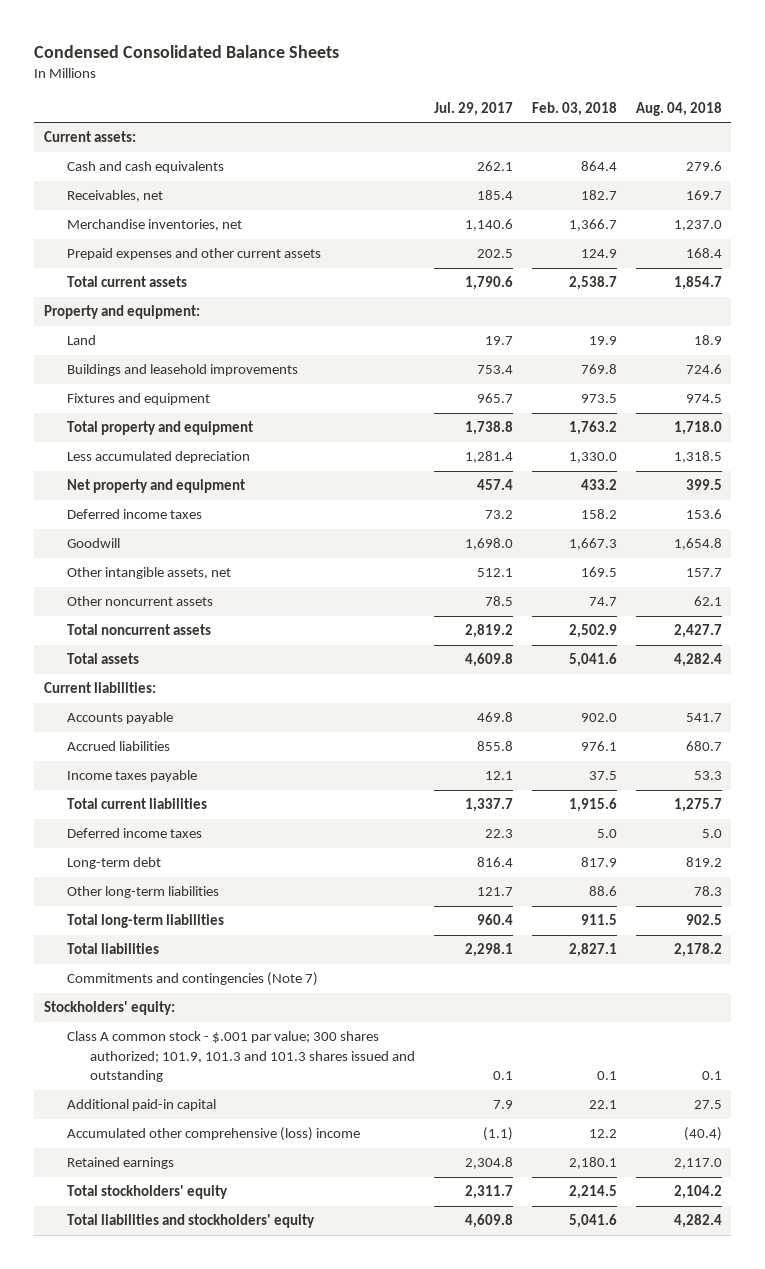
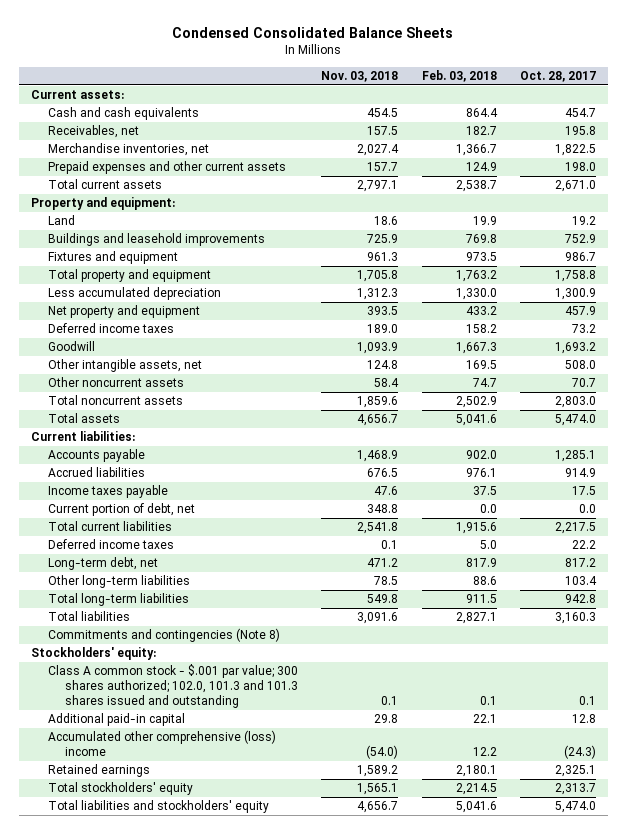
[434,101,514,116] Jul. 29, 2017 -> none
[635,101,722,116] Aug. 04, 2018 -> none
none -> [321,71,399,83] Nov. 03, 2018
none -> [519,71,596,83] Oct. 28, 2017
none -> [48,503,196,517] Current portion of debt, net
[67,857,162,870] Long-term debt -> [48,557,159,571] Long-term debt, net
[67,972,319,987] Commitments and contingencies (Note 7) -> [48,628,281,643] Commitments and contingencies (Note 8)
[67,1031,416,1083] Class A common stock - $.001 par value; 300 shares authorized; 101.9, 101.3 and 101.3 shares issued and outstanding -> [48,664,299,708] Class A common stock - $.001 par value; 300 shares authorized; 102.0, 101.3 and 101.3 shares issued and outstanding

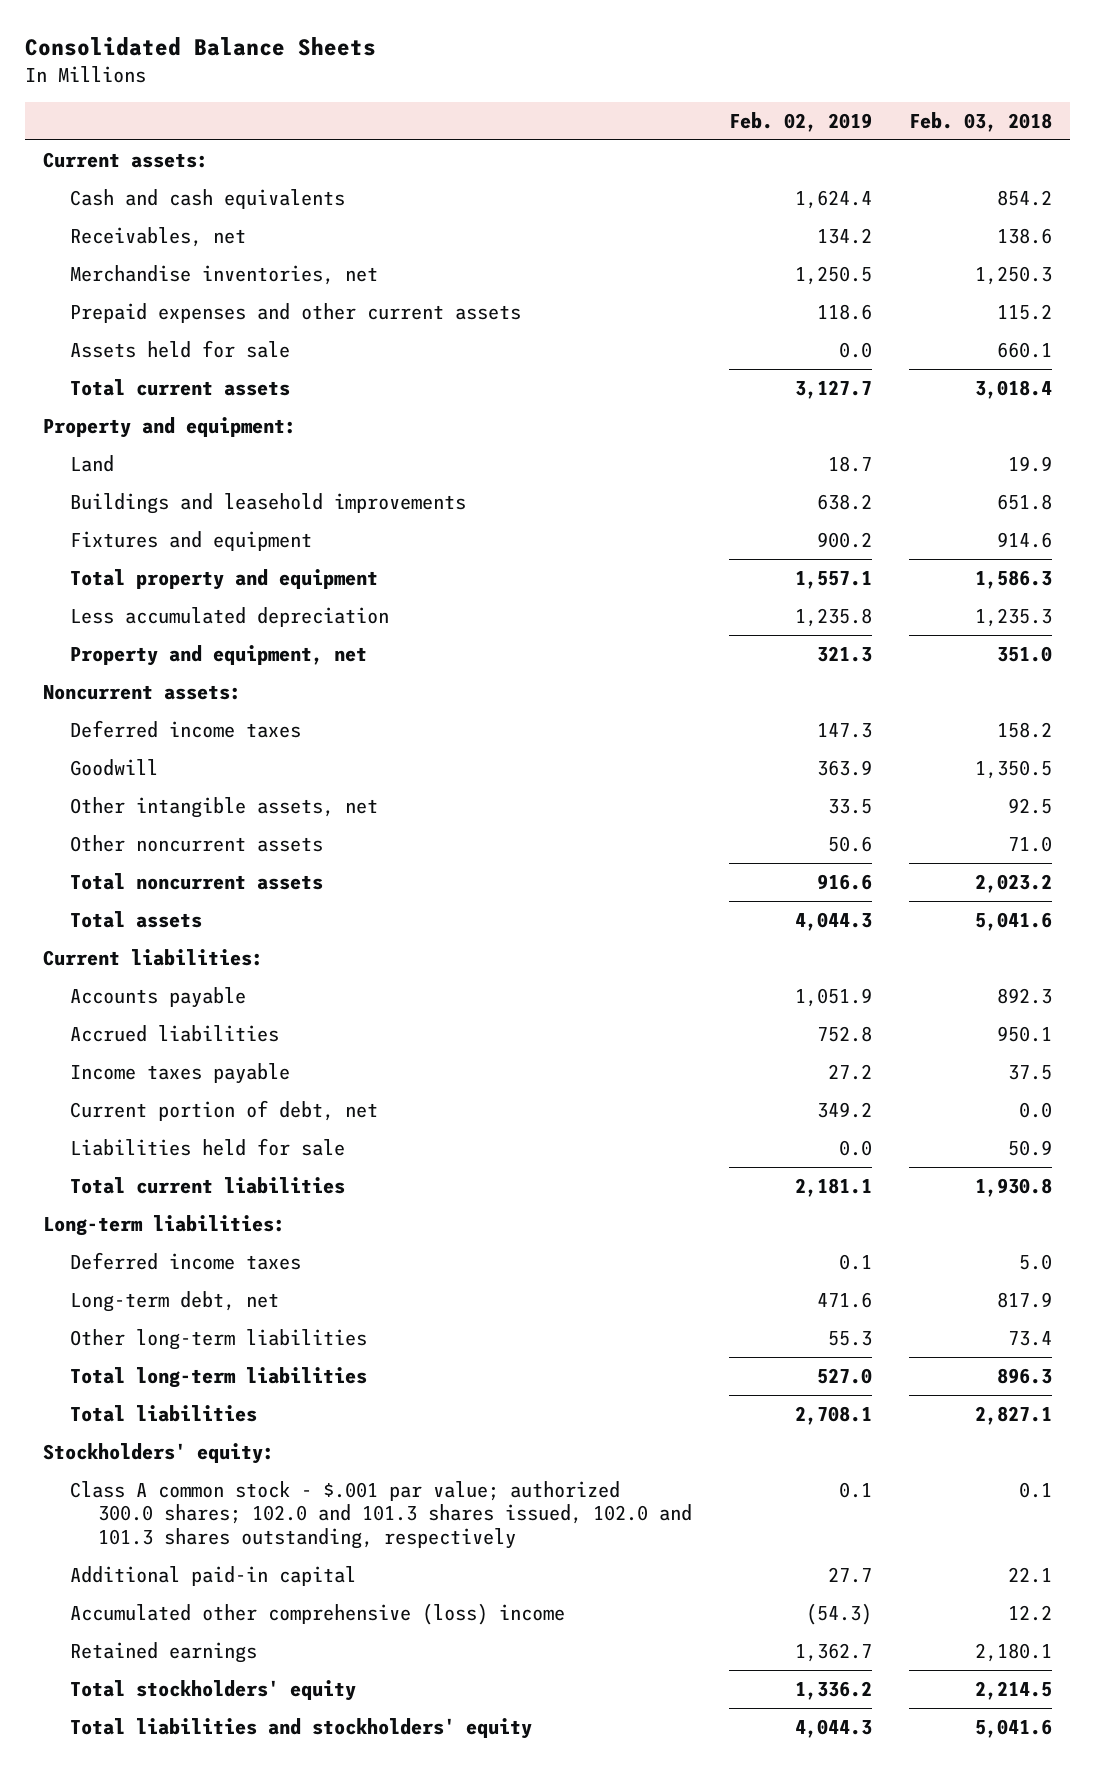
[172,27,454,39] Condensed Consolidated Balance Sheets -> [24,37,376,57] Consolidated Balance Sheets
[321,71,399,83] Nov. 03, 2018 -> none
[519,71,596,83] Oct. 28, 2017 -> none
none -> [728,111,872,132] Feb. 02, 2019
[465,108,498,118] 864.4 -> [996,189,1052,206] 854.2
[465,126,497,136] 182.7 -> [996,227,1052,244] 138.6
[455,144,497,157] 1,366.7 -> [974,265,1052,285] 1,250.3
[465,162,497,172] 124.9 -> [996,303,1052,320] 115.2
none -> [70,339,291,358] Assets held for sale
[455,180,497,193] 2,538.7 -> [974,379,1052,399] 3,018.4
[465,234,497,244] 769.8 -> [996,493,1052,510] 651.8
[465,252,497,262] 973.5 -> [996,531,1052,548] 914.6
[455,270,497,283] 1,763.2 -> [974,569,1052,589] 1,586.3
[455,288,497,301] 1,330.0 -> [974,607,1052,627] 1,235.3
[48,305,201,319] Net property and equipment -> [70,644,368,666] Property and equipment, net
[465,306,497,316] 433.2 -> [996,645,1052,662] 351.0
none -> [43,684,242,700] Noncurrent assets:
[455,342,497,355] 1,667.3 -> [974,759,1052,779] 1,350.5
[465,360,497,370] 169.5 -> [1007,797,1052,814] 92.5
[472,378,497,388] 74.7 -> [1007,835,1052,852] 71.0
[455,396,497,409] 2,502.9 -> [974,873,1052,893] 2,023.2
[465,450,497,460] 902.0 -> [996,987,1052,1004] 892.3
[465,468,497,478] 976.1 -> [996,1025,1052,1042] 950.1
none -> [70,1137,346,1156] Liabilities held for sale
[455,522,497,535] 1,915.6 -> [974,1177,1052,1197] 1,930.8
none -> [43,1214,286,1236] Long-term liabilities:
[472,576,497,586] 88.6 -> [1007,1330,1052,1346] 73.4
[465,594,497,604] 911.5 -> [996,1367,1052,1384] 896.3
[48,628,281,643] Commitments and contingencies (Note 8) -> none
[48,664,299,708] Class A common stock - $.001 par value; 300 shares authorized; 102.0, 101.3 and 101.3 shares issued and outstanding -> [70,1480,692,1550] Class A common stock - $.001 par value; authorized 300.0 shares; 102.0 and 101.3 shares issued, 102.0 and 101.3 shares outstanding, respectively

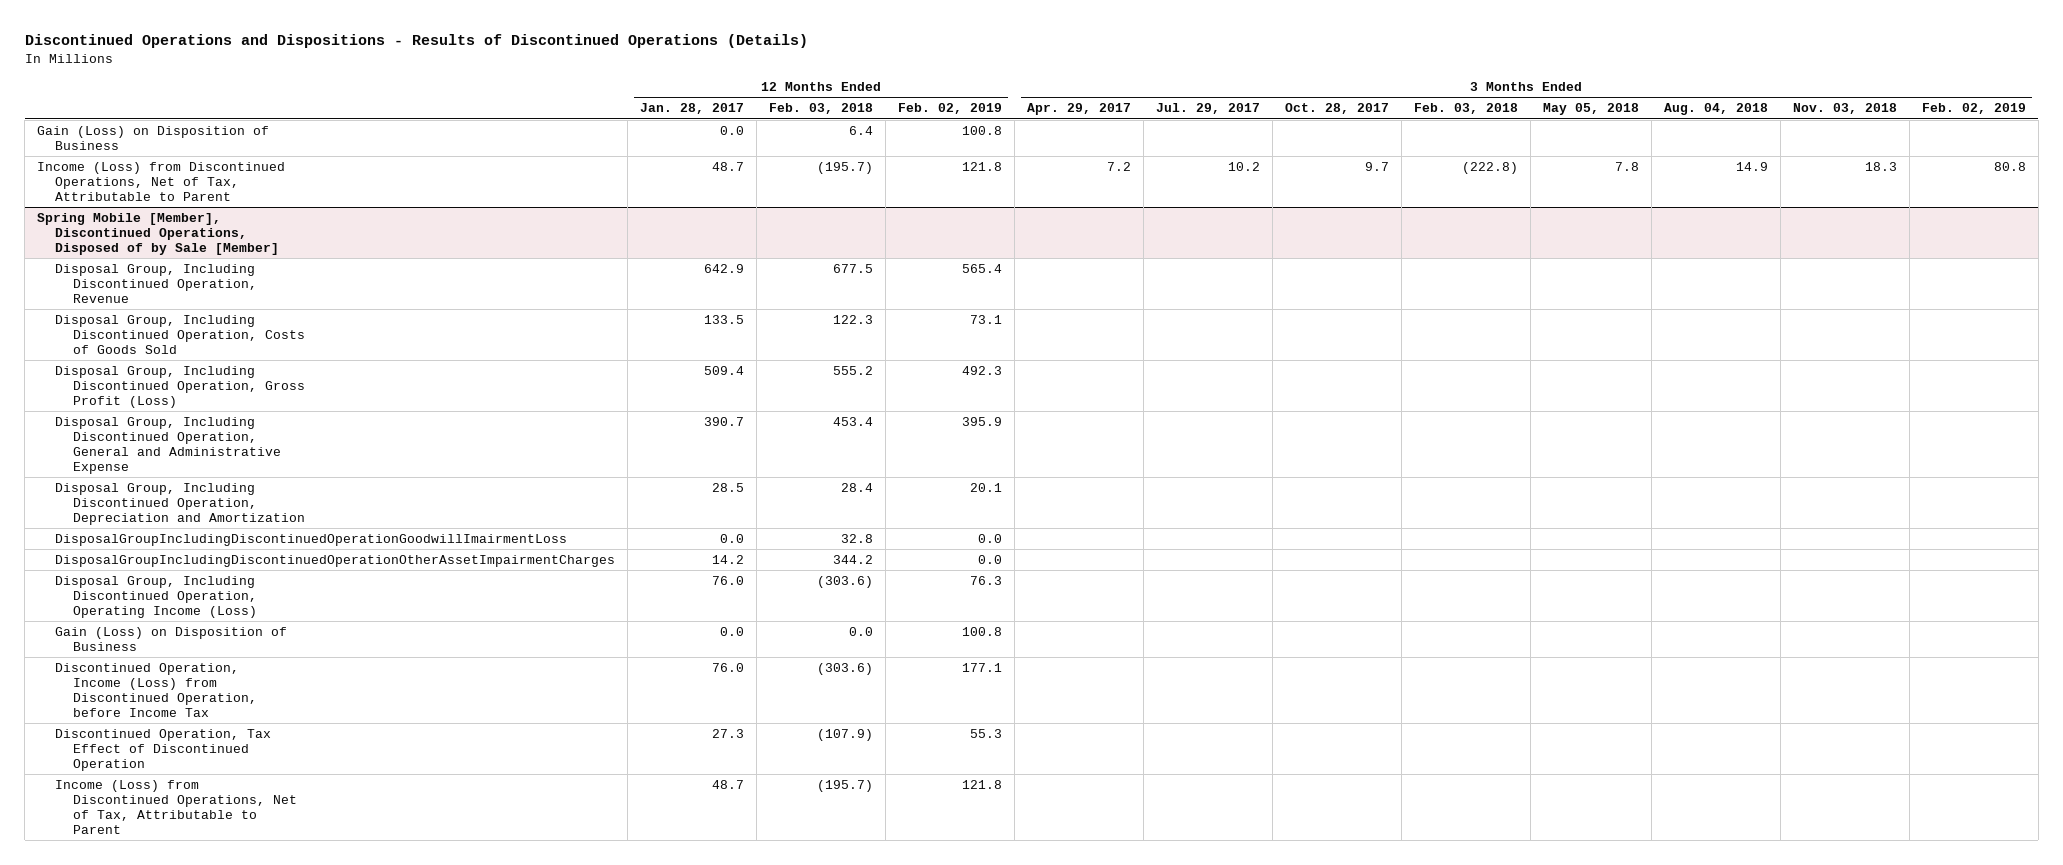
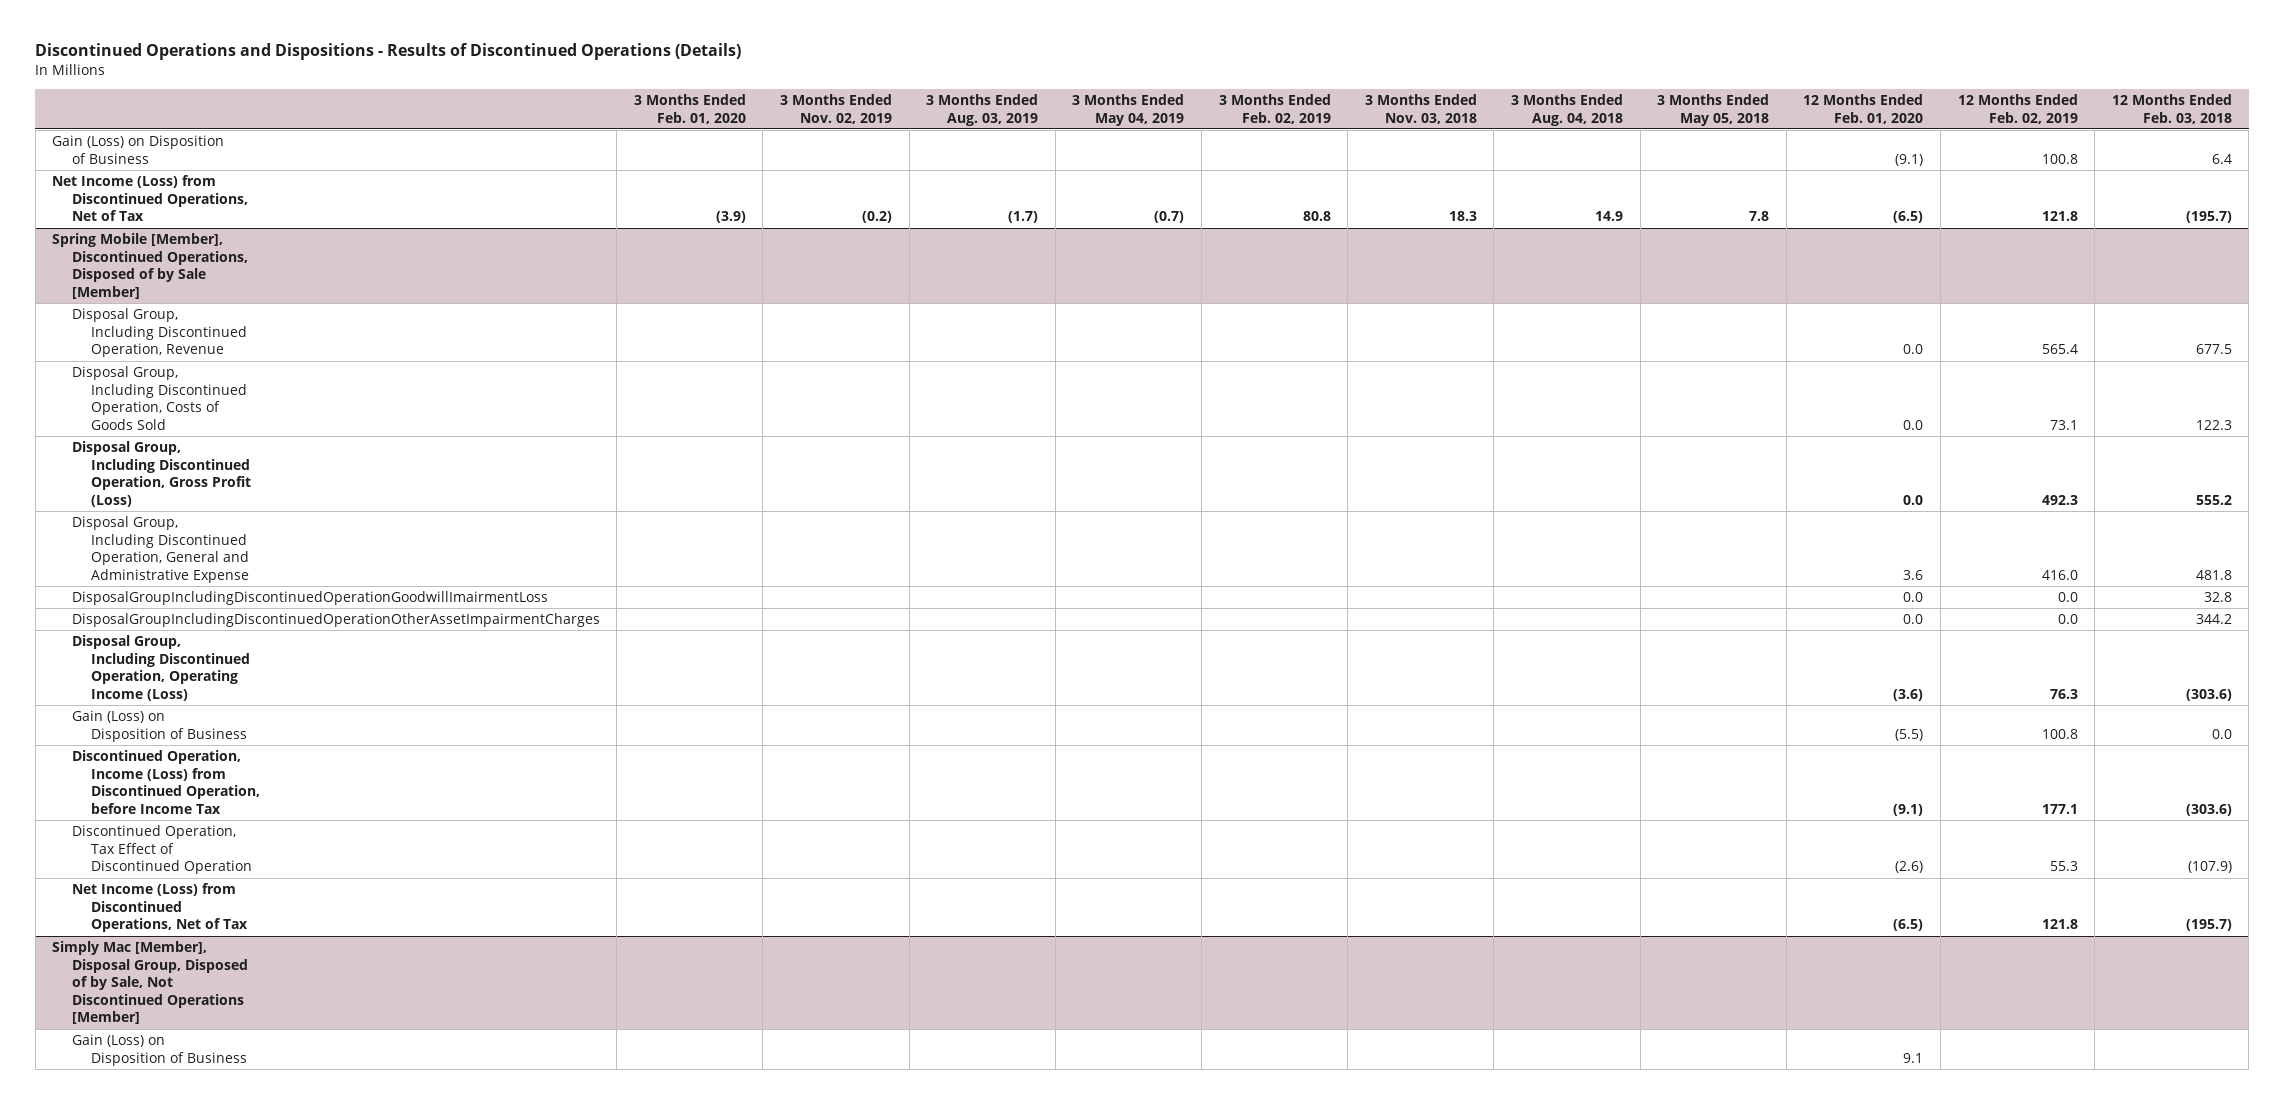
[640,103,745,115] Jan. 28, 2017 -> none
[1027,103,1132,116] Apr. 29, 2017 -> none
[1156,103,1261,115] Jul. 29, 2017 -> none
[1284,103,1389,115] Oct. 28, 2017 -> none
[1413,103,1518,115] Feb. 03, 2018 -> none
none -> [633,93,746,124] 3 Months Ended Feb. 01, 2020
none -> [779,93,892,124] 3 Months Ended Nov. 02, 2019
none -> [926,93,1039,126] 3 Months Ended Aug. 03, 2019
none -> [1072,93,1185,126] 3 Months Ended May 04, 2019
none -> [1803,93,1924,124] 12 Months Ended Feb. 01, 2020
[37,162,286,202] Income (Loss) from Discontinued Operations, Net of Tax, Attributable to Parent -> [52,175,248,222] Net Income (Loss) from Discontinued Operations, Net of Tax
[55,483,306,526] Disposal Group, Including Discontinued Operation, Depreciation and Amortization -> none
[833,417,874,427] 453.4 -> [2195,569,2232,580] 481.8
[962,417,1003,427] 395.9 -> [2041,569,2078,580] 416.0
[55,780,298,835] Income (Loss) from Discontinued Operations, Net of Tax, Attributable to Parent -> [71,883,248,933] Net Income (Loss) from Discontinued Operations, Net of Tax
none -> [52,941,248,1025] Simply Mac [Member], Disposal Group, Disposed of by Sale, Not Discontinued Operations [Member]
none -> [71,1034,247,1066] Gain (Loss) on Disposition of Business

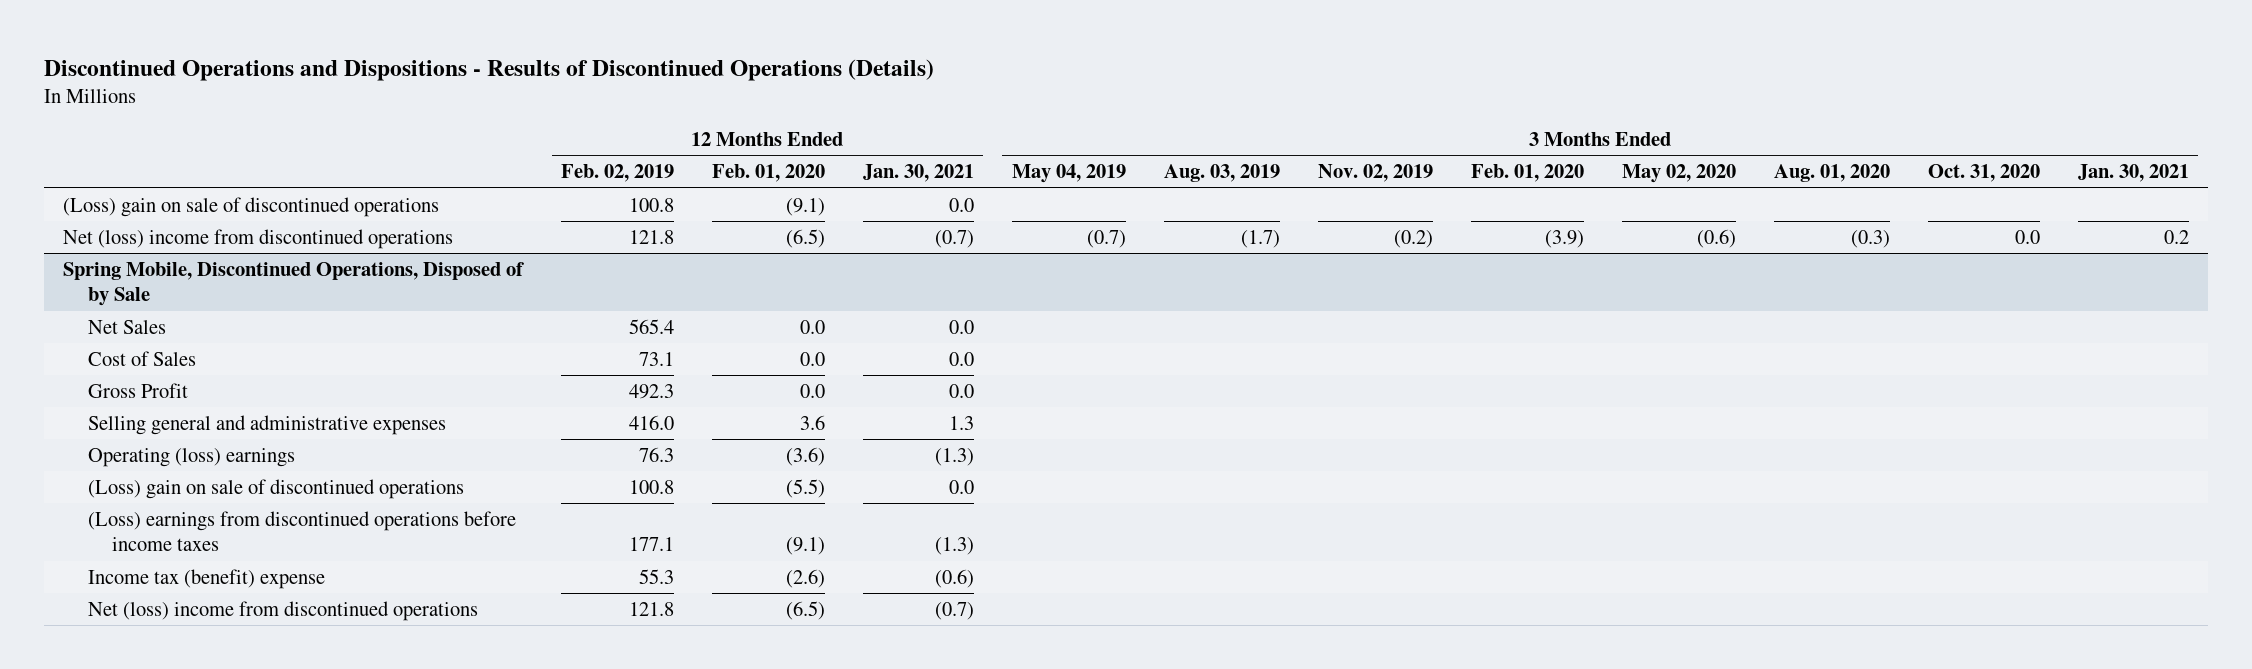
[1218,93,1331,124] 3 Months Ended Feb. 02, 2019 -> none
[1364,93,1477,124] 3 Months Ended Nov. 03, 2018 -> none
[1510,93,1623,126] 3 Months Ended Aug. 04, 2018 -> none
[1657,93,1770,126] 3 Months Ended May 05, 2018 -> none
[2111,93,2232,124] 12 Months Ended Feb. 03, 2018 -> none
none -> [862,164,974,183] Jan. 30, 2021
none -> [1621,164,1736,184] May 02, 2020
none -> [1773,164,1890,183] Aug. 01, 2020
none -> [1927,164,2040,183] Oct. 31, 2020
none -> [2077,164,2189,183] Jan. 30, 2021
[71,591,548,606] DisposalGroupIncludingDiscontinuedOperationGoodwillImairmentLoss -> none
[71,613,600,628] DisposalGroupIncludingDiscontinuedOperationOtherAssetImpairmentCharges -> none
[52,941,248,1025] Simply Mac [Member], Disposal Group, Disposed of by Sale, Not Discontinued Operations [Member] -> none
[71,1034,247,1066] Gain (Loss) on Disposition of Business -> none
[52,135,225,164] Gain (Loss) on Disposition of Business -> [63,196,440,217] (Loss) gain on sale of discontinued operations
[52,175,248,222] Net Income (Loss) from Discontinued Operations, Net of Tax -> [63,228,454,249] Net (loss) income from discontinued operations
[52,233,248,299] Spring Mobile [Member], Discontinued Operations, Disposed of by Sale [Member] -> [63,261,525,307] Spring Mobile, Discontinued Operations, Disposed of by Sale
[71,308,247,358] Disposal Group, Including Discontinued Operation, Revenue -> [87,319,166,334] Net Sales
[71,366,247,430] Disposal Group, Including Discontinued Operation, Costs of Goods Sold -> [87,350,196,366] Cost of Sales
[71,441,251,507] Disposal Group, Including Discontinued Operation, Gross Profit (Loss) -> [87,382,188,398] Gross Profit
[71,516,249,583] Disposal Group, Including Discontinued Operation, General and Administrative Expense -> [87,414,446,435] Selling general and administrative expenses
[71,635,250,701] Disposal Group, Including Discontinued Operation, Operating Income (Loss) -> [87,447,295,467] Operating (loss) earnings
[71,710,247,742] Gain (Loss) on Disposition of Business -> [87,478,464,499] (Loss) gain on sale of discontinued operations
[71,750,260,814] Discontinued Operation, Income (Loss) from Discontinued Operation, before Income Tax -> [87,510,516,552] (Loss) earnings from discontinued operations before income taxes
[71,825,252,875] Discontinued Operation, Tax Effect of Discontinued Operation -> [87,568,325,589] Income tax (benefit) expense
[71,883,248,933] Net Income (Loss) from Discontinued Operations, Net of Tax -> [87,600,478,621] Net (loss) income from discontinued operations

